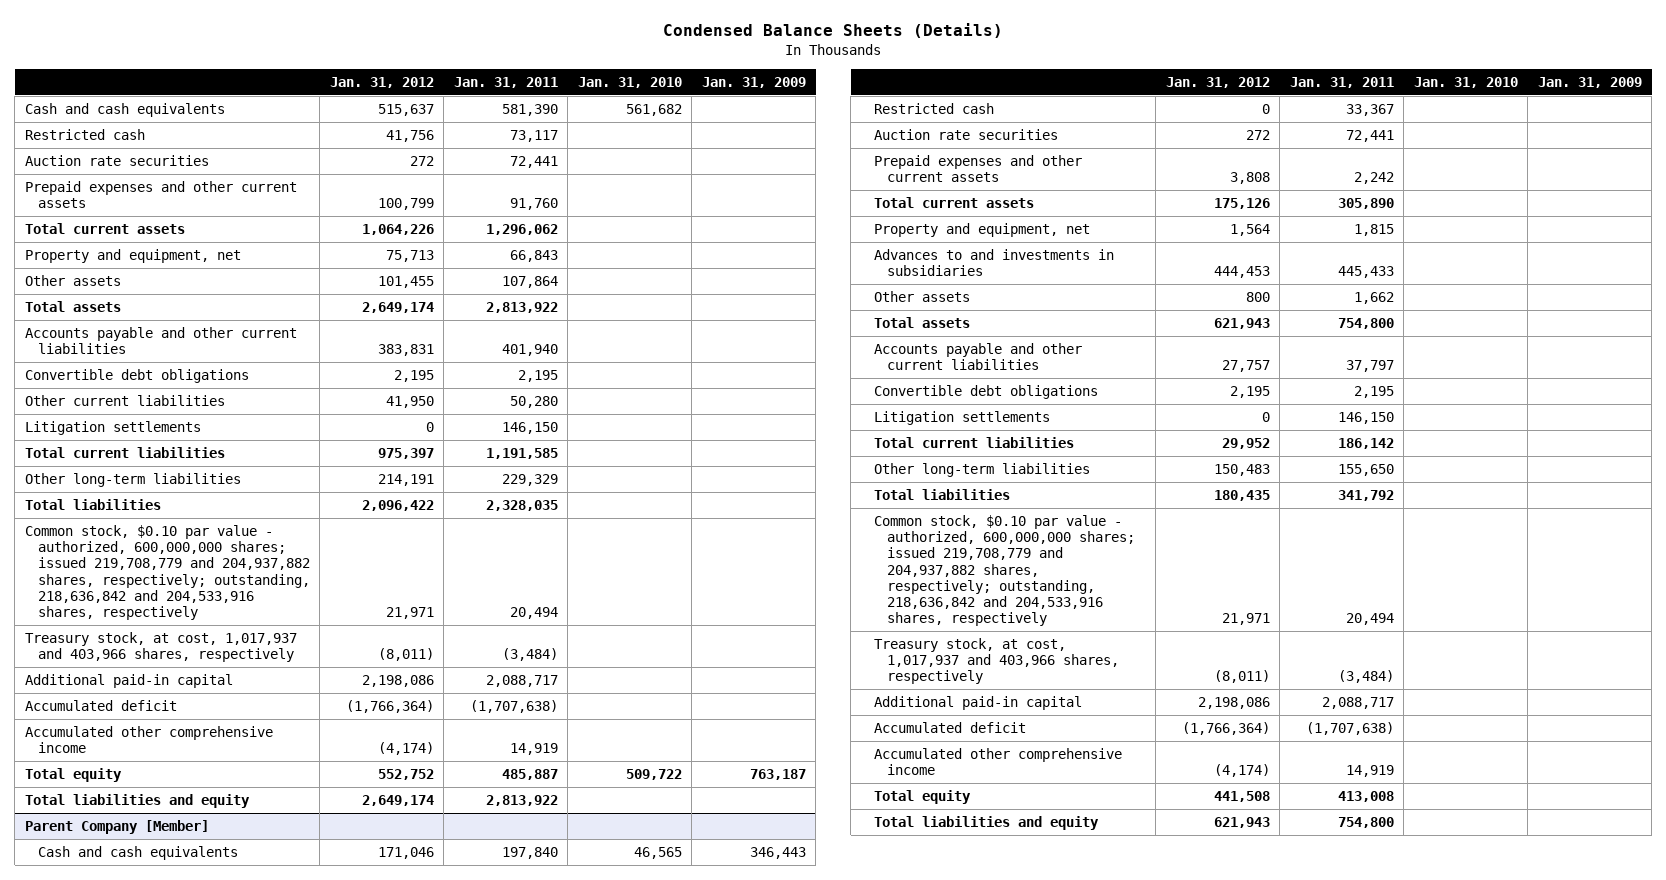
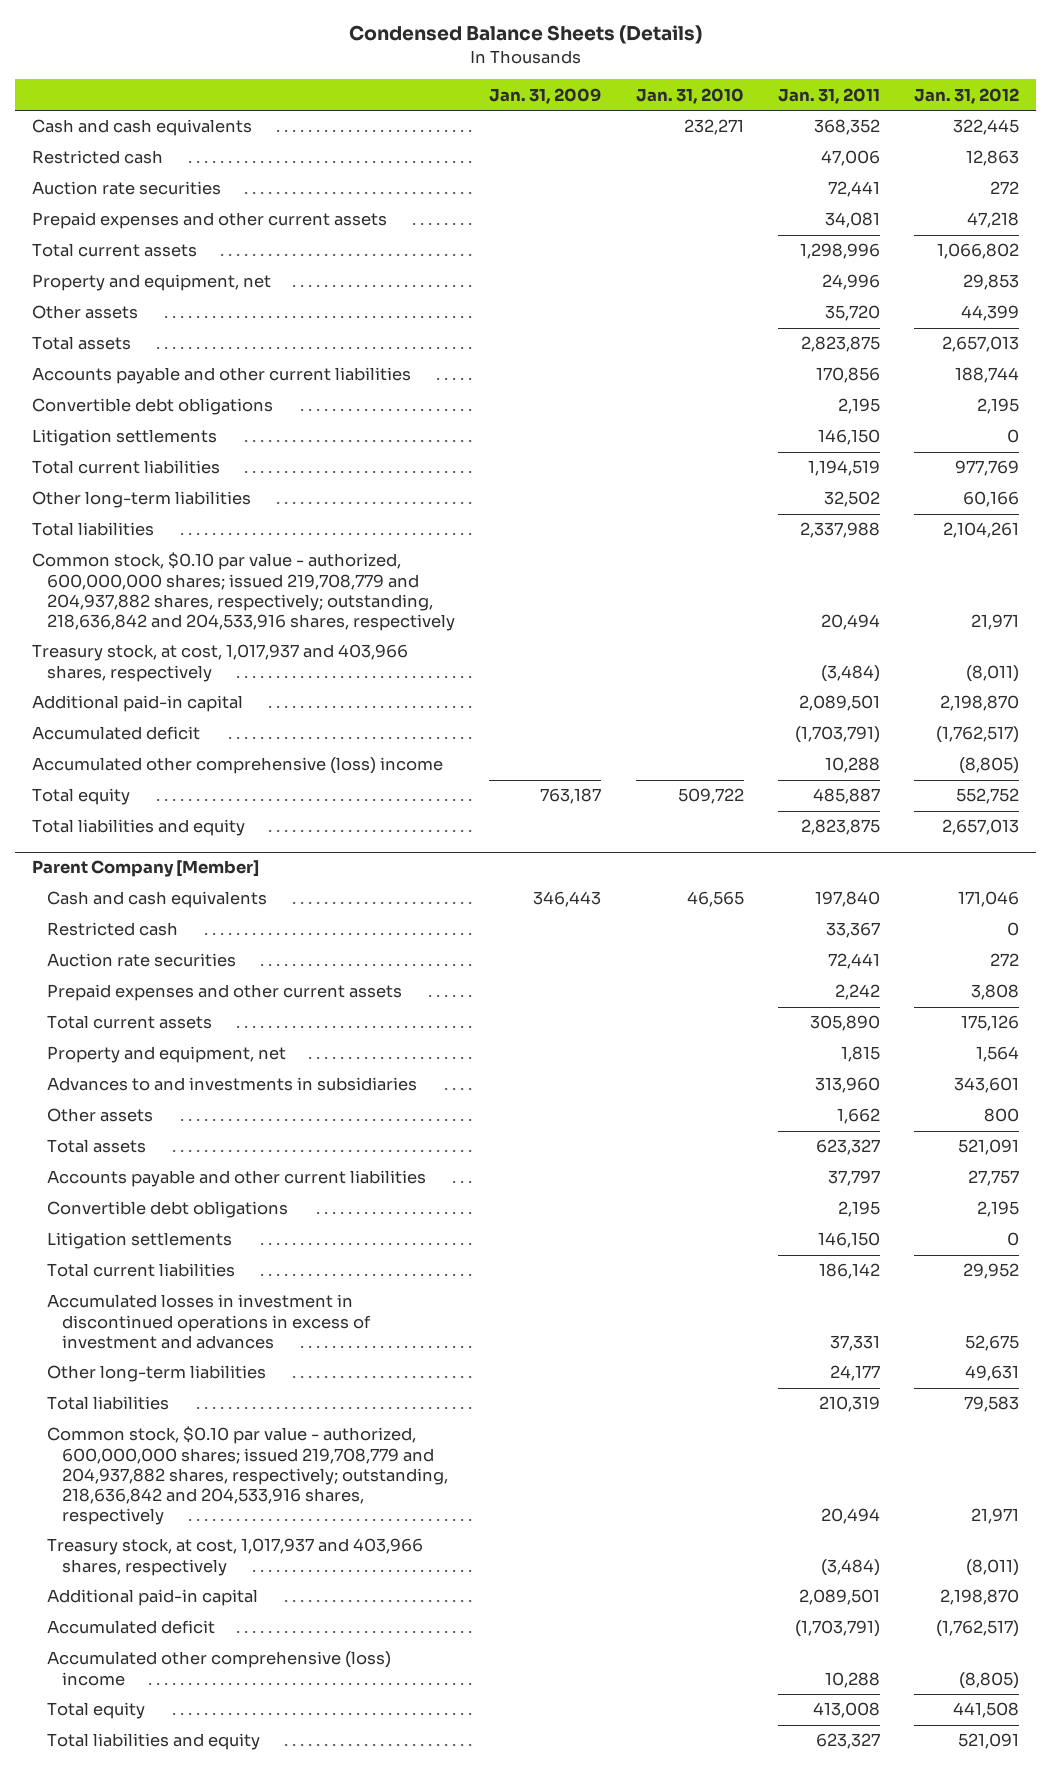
[377,103,434,116] 515,637 -> [953,119,1020,136] 322,445
[501,103,558,116] 581,390 -> [813,119,880,136] 368,352
[625,103,682,116] 561,682 -> [683,119,744,136] 232,271
[385,129,434,142] 41,756 -> [966,150,1020,167] 12,863
[509,129,558,142] 73,117 -> [820,150,880,167] 47,006
[377,198,434,211] 100,799 -> [967,212,1020,229] 47,218
[509,198,558,211] 91,760 -> [824,212,880,229] 34,081
[361,223,434,235] 1,064,226 -> [937,243,1020,260] 1,066,802
[485,223,558,235] 1,296,062 -> [799,243,880,260] 1,298,996
[385,249,434,262] 75,713 -> [963,274,1020,291] 29,853
[509,249,558,262] 66,843 -> [821,274,880,291] 24,996
[377,275,434,288] 101,455 -> [961,305,1020,322] 44,399
[501,275,558,288] 107,864 -> [824,305,880,322] 35,720
[361,301,434,313] 2,649,174 -> [942,336,1020,353] 2,657,013
[485,301,558,313] 2,813,922 -> [800,336,880,353] 2,823,875
[377,344,434,357] 383,831 -> [955,367,1020,384] 188,744
[501,344,558,357] 401,940 -> [815,367,880,384] 170,856
[24,394,225,406] Other current liabilities -> none
[377,447,434,459] 975,397 -> [955,460,1020,477] 977,769
[485,447,558,459] 1,191,585 -> [807,460,880,477] 1,194,519
[377,473,434,486] 214,191 -> [963,491,1020,508] 60,166
[501,473,558,486] 229,329 -> [823,491,880,508] 32,502
[361,499,434,511] 2,096,422 -> [943,522,1020,539] 2,104,261
[485,499,558,511] 2,328,035 -> [799,522,880,539] 2,337,988
[361,674,434,687] 2,198,086 -> [940,695,1020,712] 2,198,870
[485,674,558,687] 2,088,717 -> [798,695,880,712] 2,089,501
[345,699,434,713] (1,766,364) -> [936,726,1020,744] (1,762,517)
[469,699,558,713] (1,707,638) -> [794,726,880,744] (1,703,791)
[24,725,273,754] Accumulated other comprehensive income -> [31,757,443,775] Accumulated other comprehensive (loss) income
[377,742,434,756] (4,174) -> [959,757,1020,775] (8,805)
[509,743,558,756] 14,919 -> [824,757,880,774] 10,288
[361,794,434,806] 2,649,174 -> [942,819,1020,836] 2,657,013
[485,794,558,806] 2,813,922 -> [800,819,880,836] 2,823,875
[1213,266,1270,279] 444,453 -> [954,1077,1020,1094] 343,601
[1337,266,1394,279] 445,433 -> [814,1077,880,1094] 313,960
[1213,317,1270,329] 621,943 -> [958,1139,1020,1156] 521,091
[1337,317,1394,329] 754,800 -> [815,1139,880,1156] 623,327
none -> [46,1294,371,1349] Accumulated losses in investment in discontinued operations in excess of investment and advances
[1213,463,1270,476] 150,483 -> [965,1365,1020,1382] 49,631
[1337,463,1394,476] 155,650 -> [829,1365,880,1382] 24,177
[1213,489,1270,501] 180,435 -> [964,1396,1020,1413] 79,583
[1337,489,1394,501] 341,792 -> [818,1396,880,1413] 210,319
[1197,696,1270,709] 2,198,086 -> [940,1589,1020,1606] 2,198,870
[1321,696,1394,709] 2,088,717 -> [798,1589,880,1606] 2,089,501
[1181,721,1270,735] (1,766,364) -> [936,1620,1020,1638] (1,762,517)
[1305,721,1394,735] (1,707,638) -> [794,1620,880,1638] (1,703,791)
[873,747,1122,776] Accumulated other comprehensive income -> [46,1651,391,1686] Accumulated other comprehensive (loss) income
[1213,764,1270,778] (4,174) -> [959,1671,1020,1689] (8,805)
[1345,765,1394,778] 14,919 -> [824,1671,880,1688] 10,288
[1213,816,1270,828] 621,943 -> [958,1733,1020,1750] 521,091
[1337,816,1394,828] 754,800 -> [815,1733,880,1750] 623,327

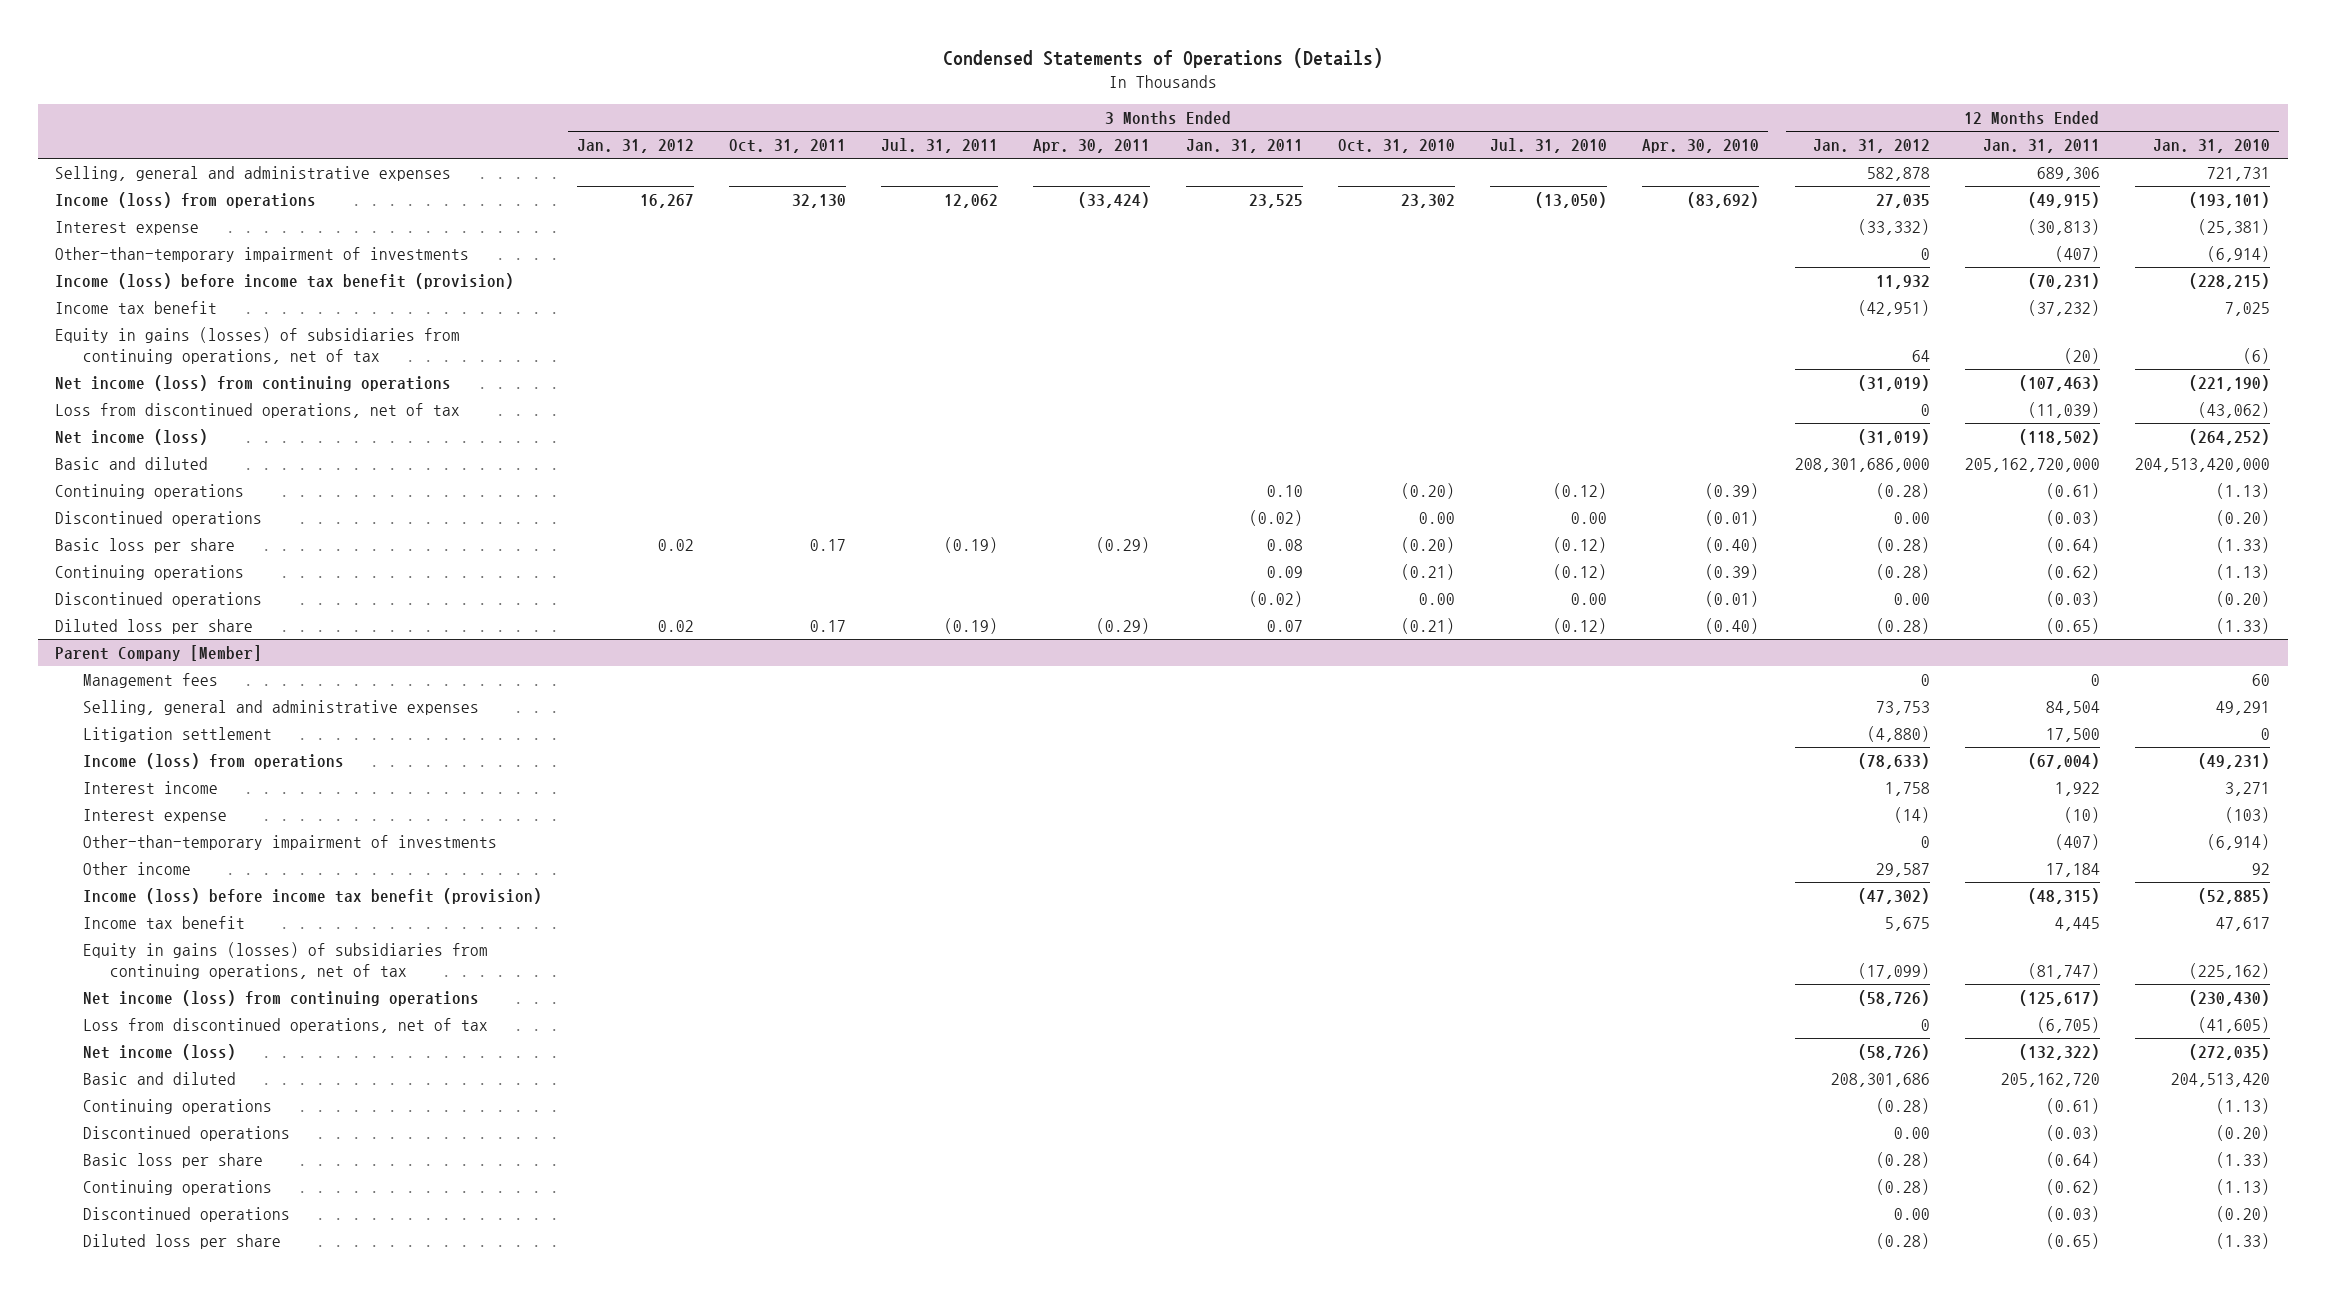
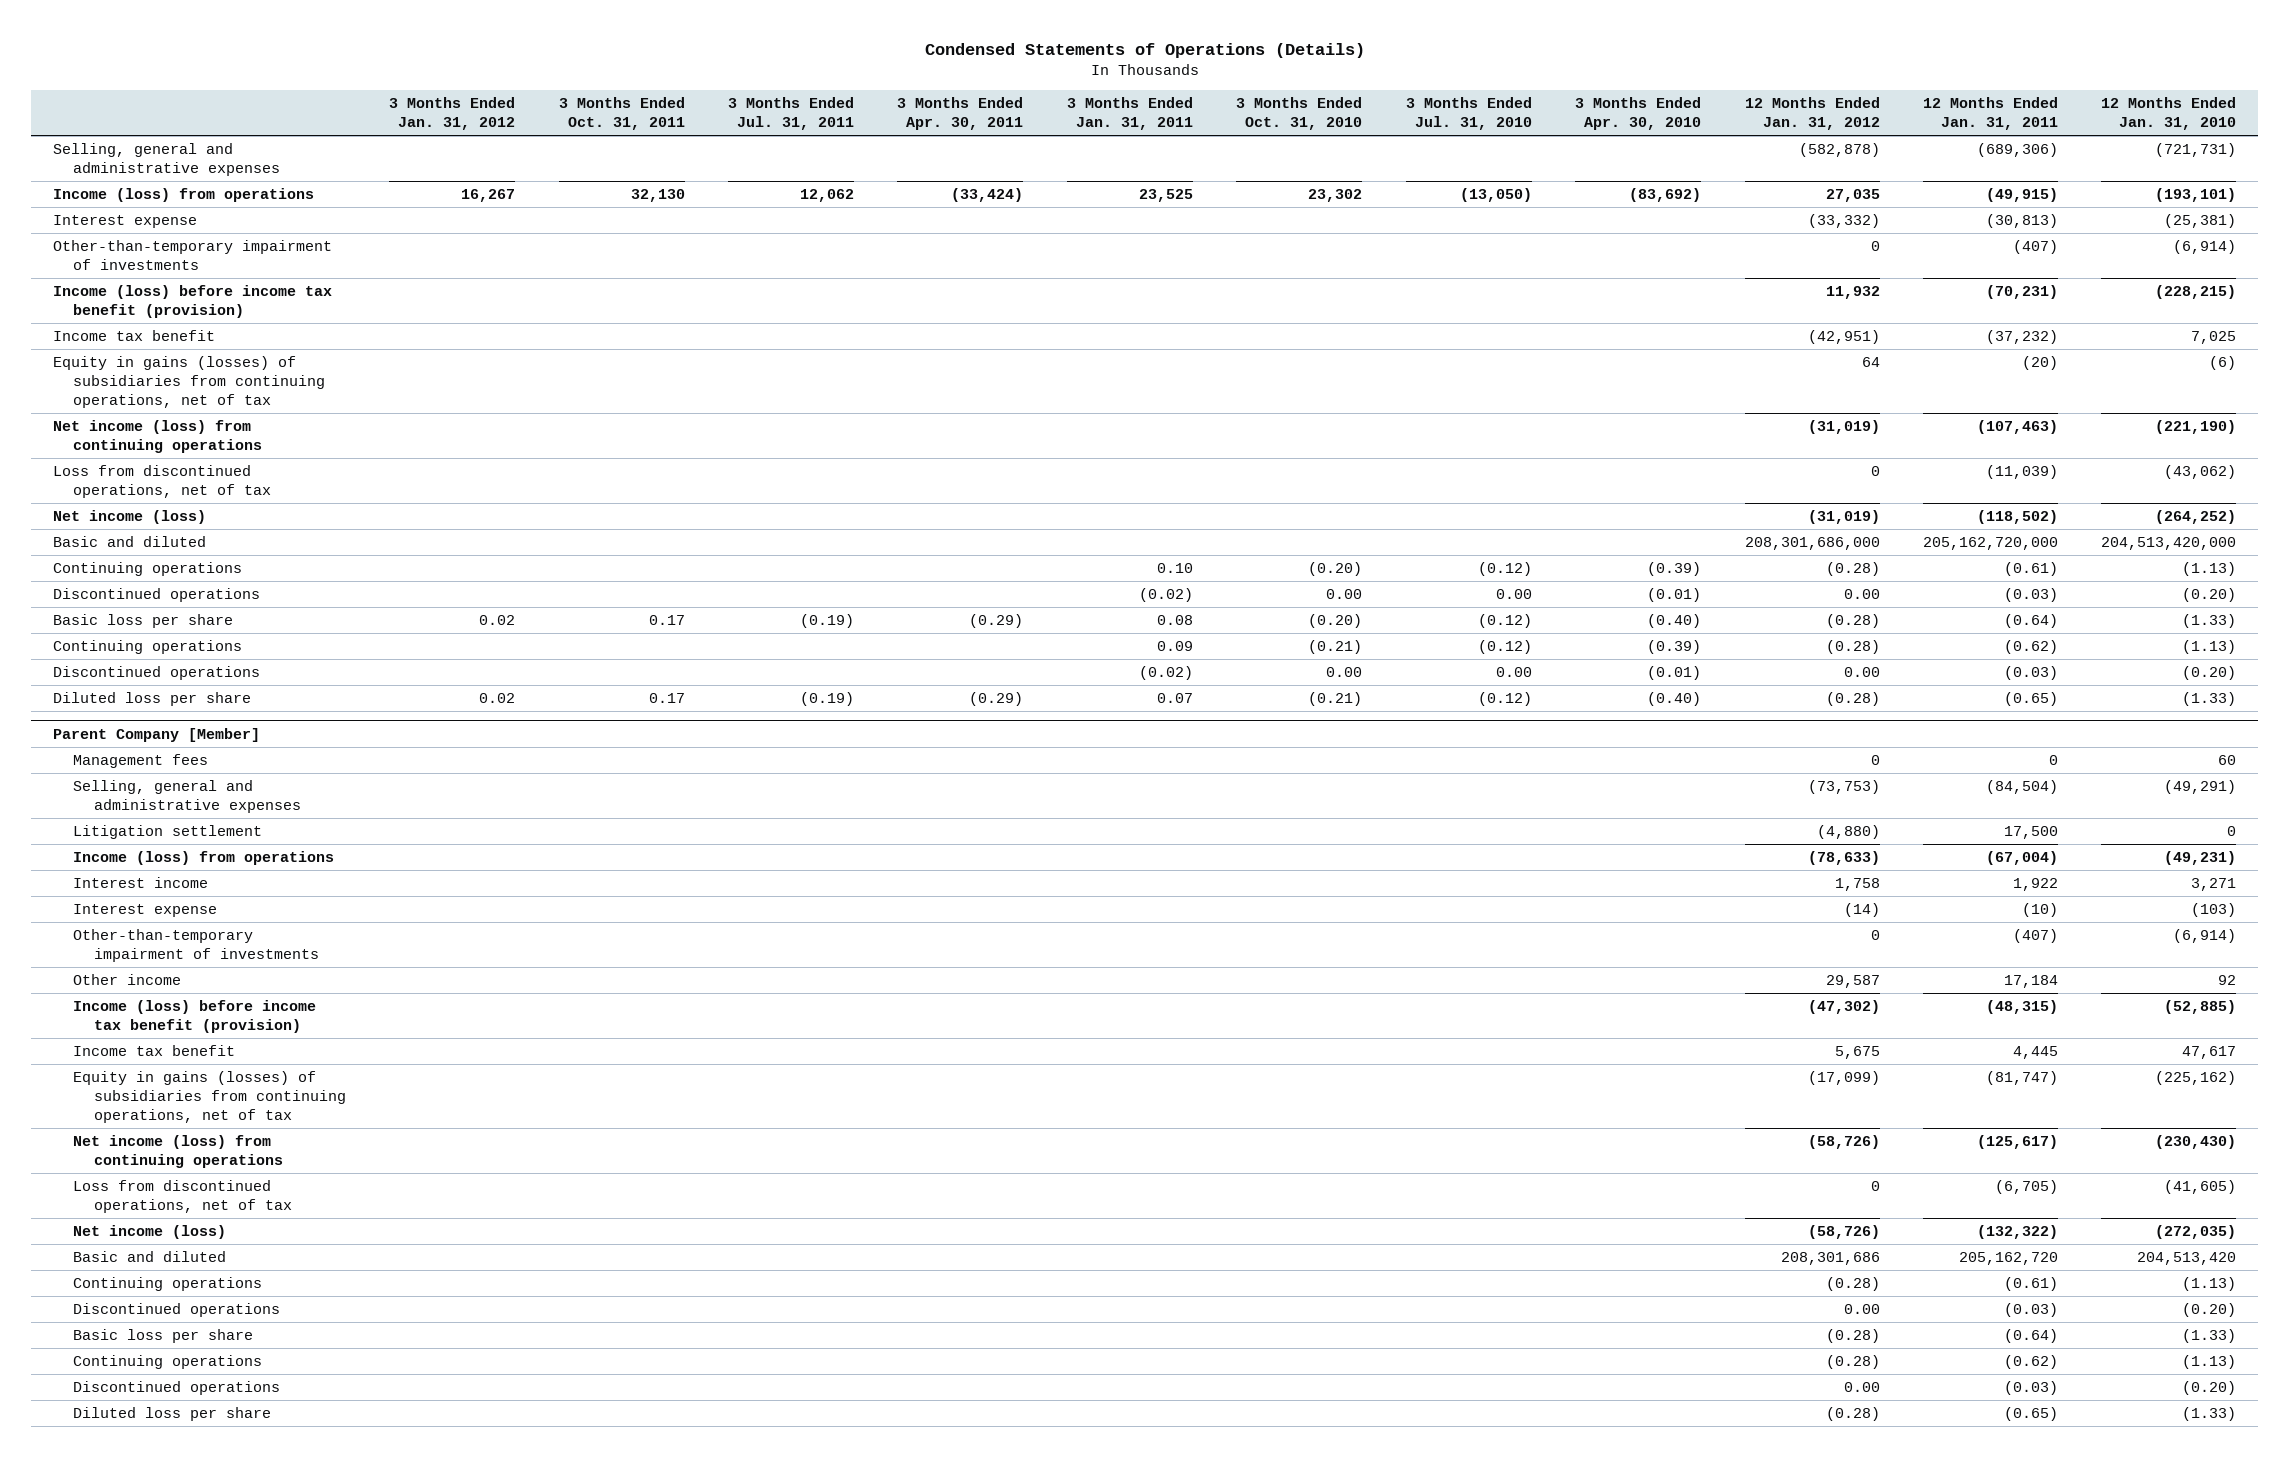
[1866,166,1930,181] 582,878 -> [1798,143,1880,158] (582,878)
[2036,166,2100,181] 689,306 -> [1976,143,2058,158] (689,306)
[2207,166,2271,181] 721,731 -> [2155,143,2237,158] (721,731)
[1875,700,1930,715] 73,753 -> [1807,780,1880,795] (73,753)
[2045,700,2100,715] 84,504 -> [1985,780,2058,795] (84,504)
[2216,700,2271,715] 49,291 -> [2164,780,2237,795] (49,291)

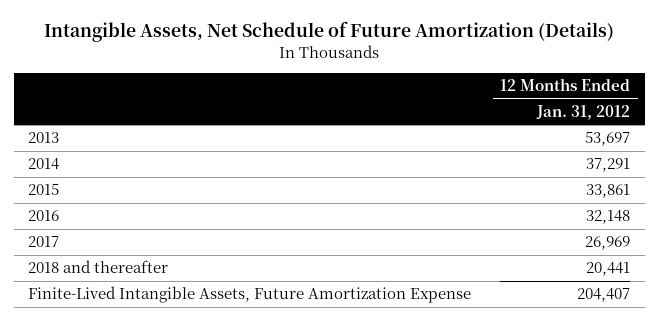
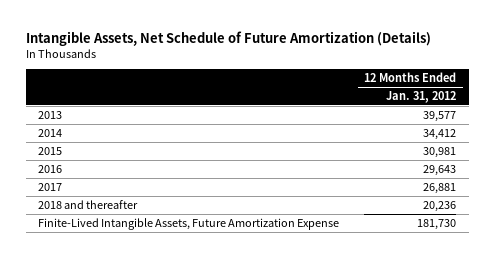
[585,131,631,147] 53,697 -> [423,110,457,122] 39,577
[586,158,631,173] 37,291 -> [423,128,457,140] 34,412
[586,184,631,199] 33,861 -> [423,146,457,158] 30,981
[586,210,631,225] 32,148 -> [423,164,457,176] 29,643
[585,236,631,251] 26,969 -> [423,182,457,194] 26,881
[586,262,631,277] 20,441 -> [423,200,457,212] 20,236
[577,288,631,303] 204,407 -> [417,218,457,230] 181,730

